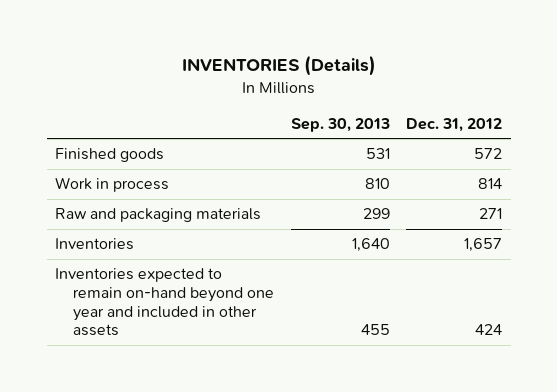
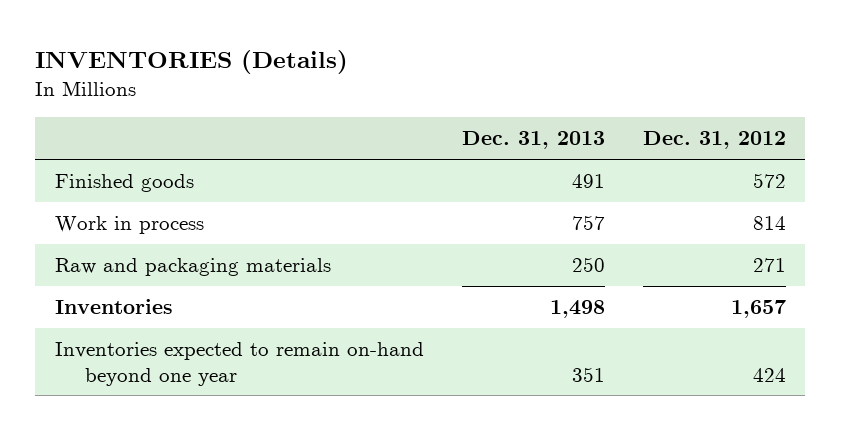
[290,117,390,132] Sep. 30, 2013 -> none
none -> [461,131,605,150] Dec. 31, 2013
[55,268,274,337] Inventories expected to remain on-hand beyond one year and included in other assets -> [54,342,424,386] Inventories expected to remain on-hand beyond one year

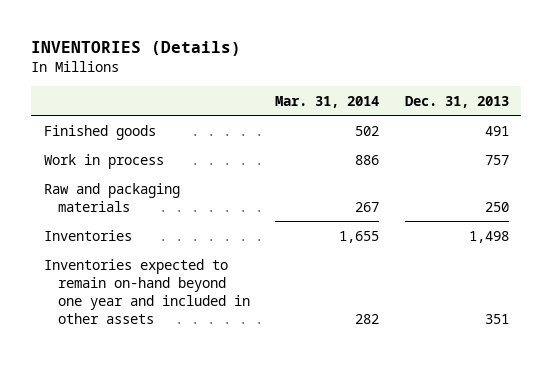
[643,131,787,150] Dec. 31, 2012 -> none
none -> [275,95,380,108] Mar. 31, 2014
[54,342,424,386] Inventories expected to remain on-hand beyond one year -> [43,258,250,324] Inventories expected to remain on-hand beyond one year and included in other assets

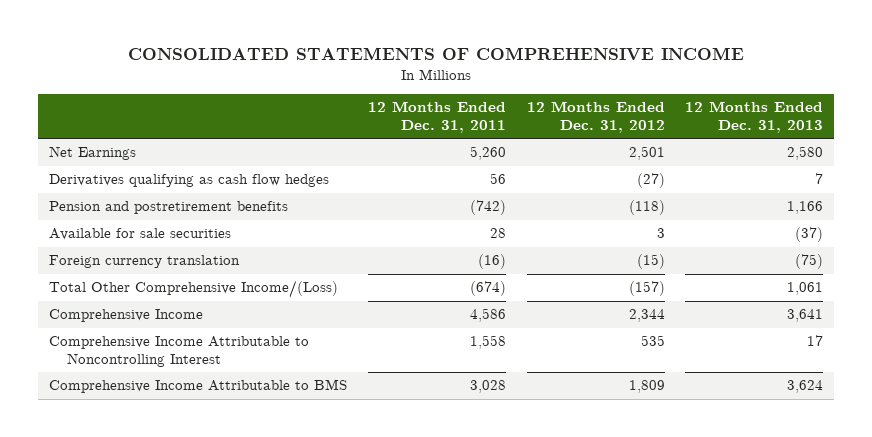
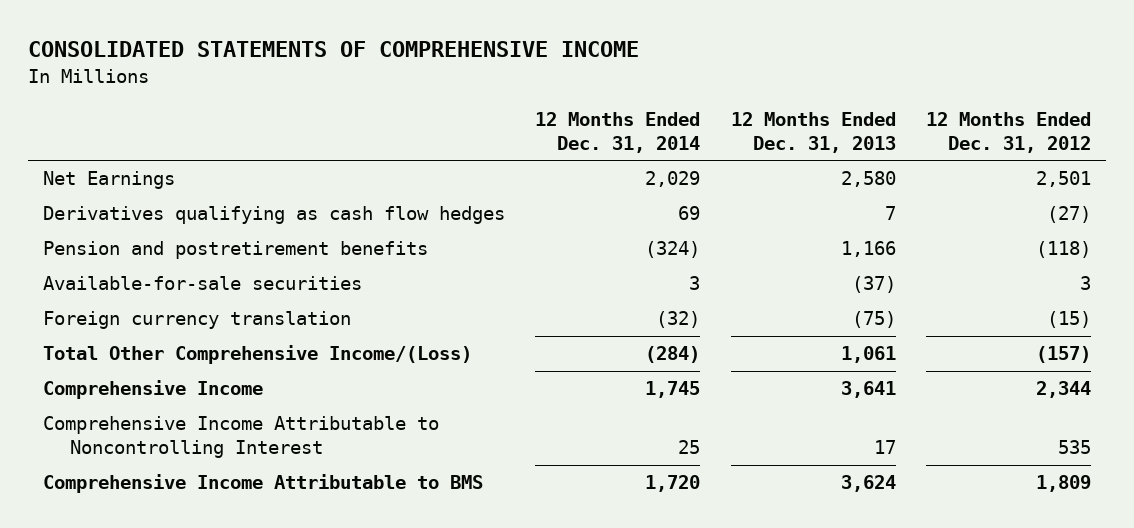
[367,101,506,133] 12 Months Ended Dec. 31, 2011 -> none
none -> [535,112,701,153] 12 Months Ended Dec. 31, 2014
[48,228,231,241] Available for sale securities -> [42,276,362,291] Available-for-sale securities

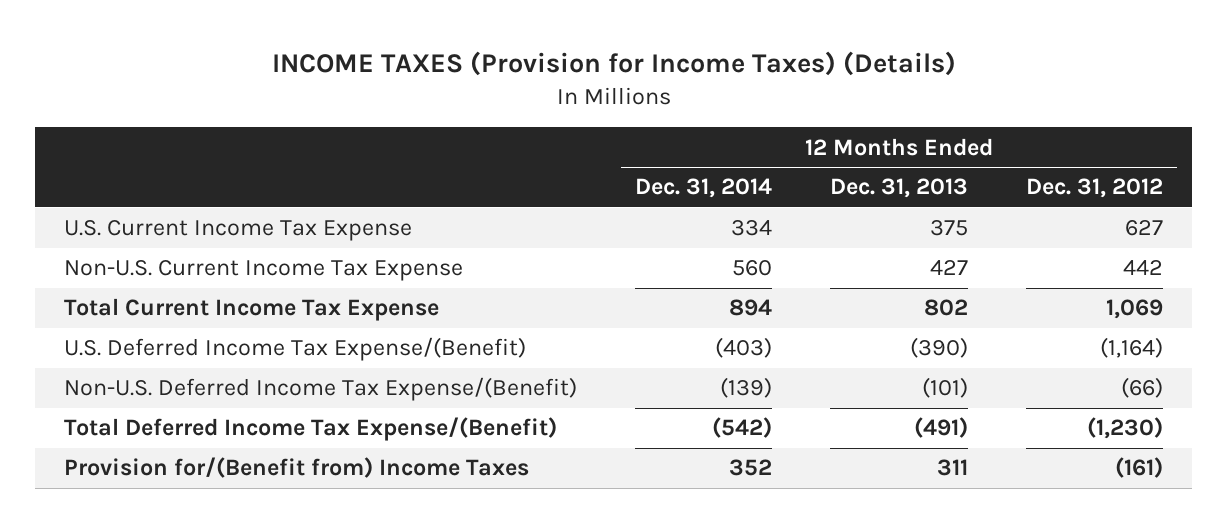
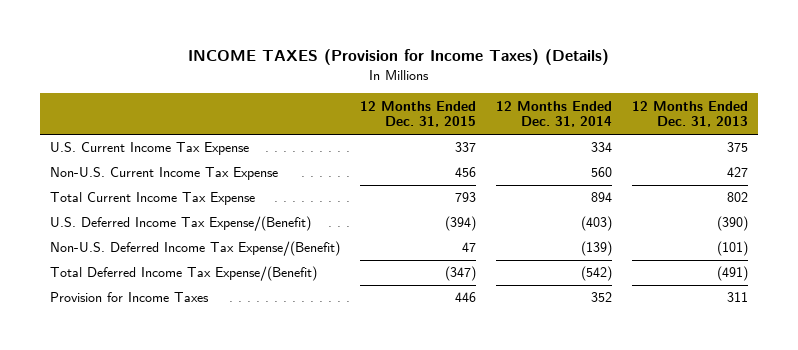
[1025,178,1163,199] Dec. 31, 2012 -> none
none -> [359,100,476,128] 12 Months Ended Dec. 31, 2015
[64,457,530,479] Provision for/(Benefit from) Income Taxes -> [49,292,209,303] Provision for Income Taxes

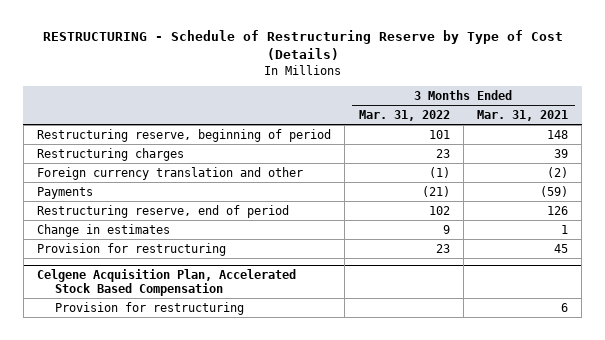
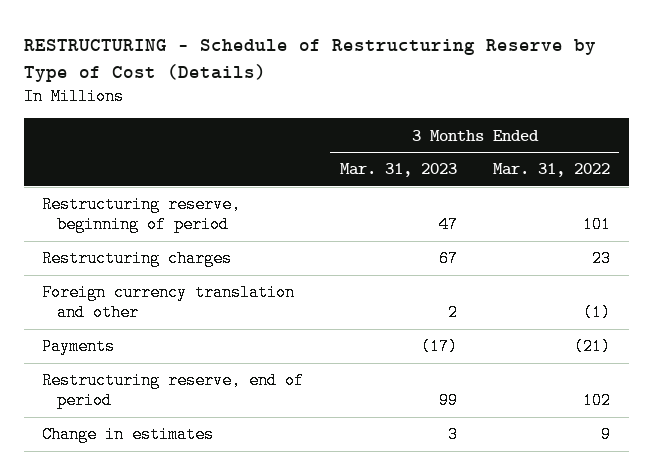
[476,109,568,121] Mar. 31, 2021 -> none
none -> [339,163,457,178] Mar. 31, 2023
[37,242,227,256] Provision for restructuring -> none
[37,268,297,297] Celgene Acquisition Plan, Accelerated Stock Based Compensation -> none
[54,301,244,315] Provision for restructuring -> none

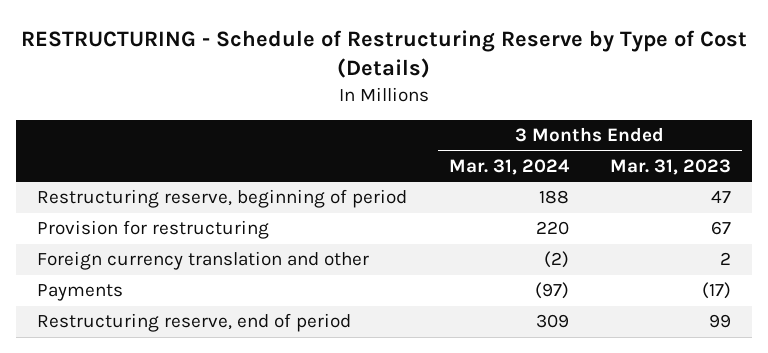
[493,163,611,178] Mar. 31, 2022 -> none
none -> [448,158,570,175] Mar. 31, 2024
[41,250,232,268] Restructuring charges -> [37,220,270,240] Provision for restructuring
[41,426,214,444] Change in estimates -> none

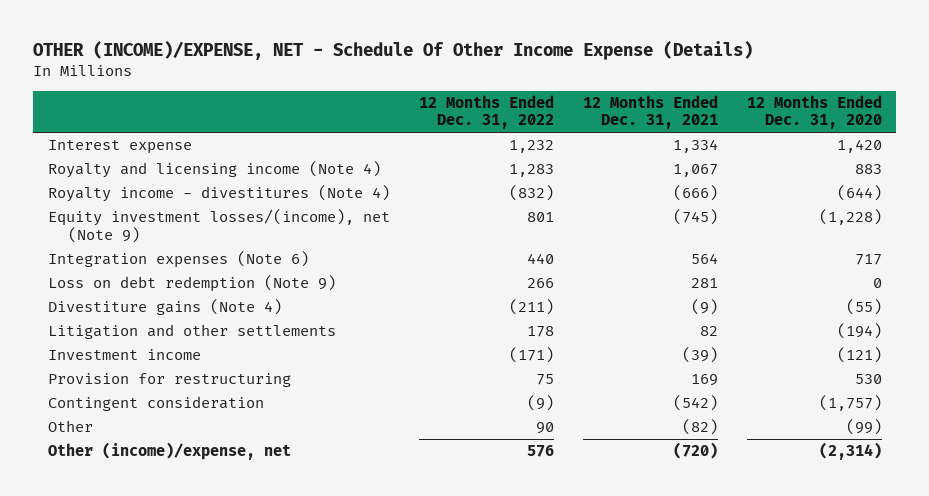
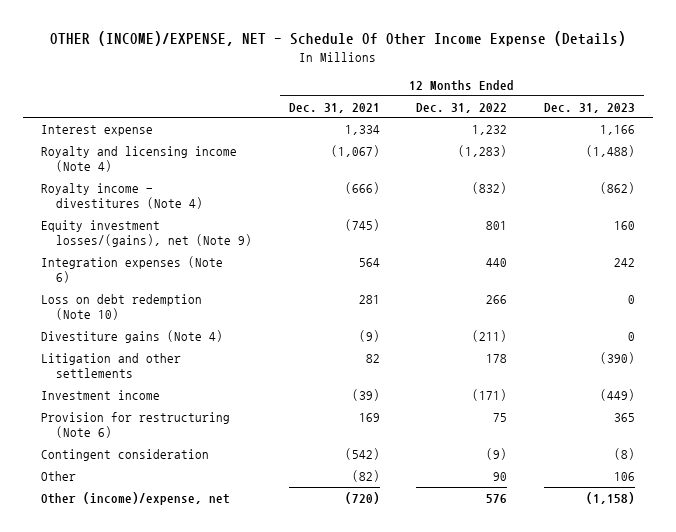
[746,94,882,130] 12 Months Ended Dec. 31, 2020 -> none
none -> [543,102,635,113] Dec. 31, 2023
[508,164,554,178] 1,283 -> [458,144,508,157] (1,283)
[672,164,718,178] 1,067 -> [330,144,380,157] (1,067)
[47,209,390,243] Equity investment losses/(income), net (Note 9) -> [41,219,253,248] Equity investment losses/(gains), net (Note 9)
[47,275,336,293] Loss on debt redemption (Note 9) -> [41,293,203,321] Loss on debt redemption (Note 10)
[47,373,291,388] Provision for restructuring -> [41,411,231,439] Provision for restructuring (Note 6)

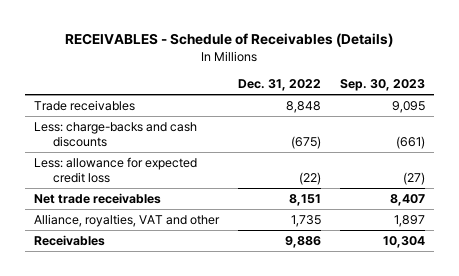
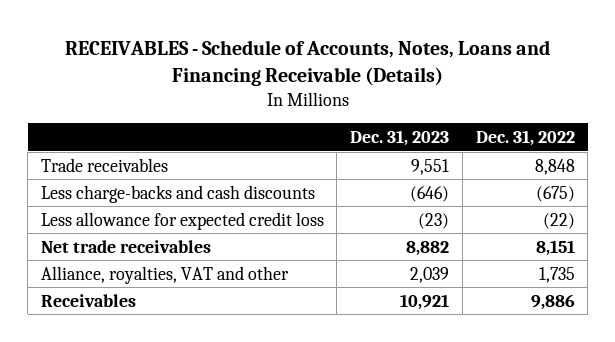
[65,32,394,47] RECEIVABLES - Schedule of Receivables (Details) -> [64,39,550,87] RECEIVABLES - Schedule of Accounts, Notes, Loans and Financing Receivable (Details)
[339,78,425,91] Sep. 30, 2023 -> none
none -> [350,130,450,147] Dec. 31, 2023
[34,122,198,147] Less: charge-backs and cash discounts -> [40,184,315,203] Less charge-backs and cash discounts
[34,157,198,183] Less: allowance for expected credit loss -> [40,211,324,230] Less allowance for expected credit loss

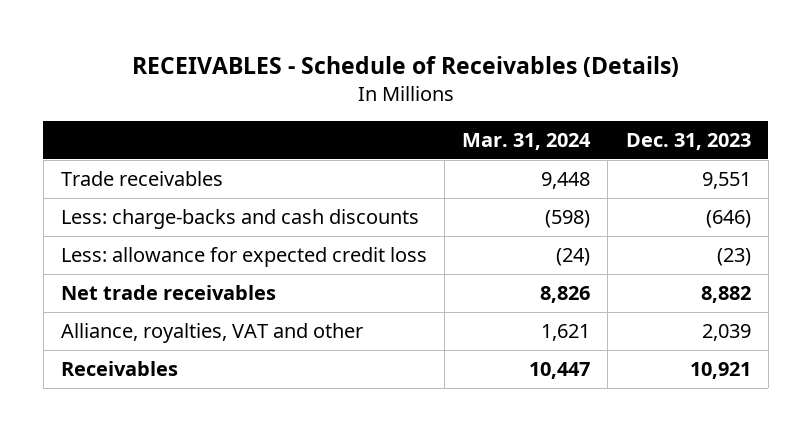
[64,39,550,87] RECEIVABLES - Schedule of Accounts, Notes, Loans and Financing Receivable (Details) -> [131,56,679,78] RECEIVABLES - Schedule of Receivables (Details)
[475,130,575,147] Dec. 31, 2022 -> none
none -> [462,132,592,150] Mar. 31, 2024
[40,184,315,203] Less charge-backs and cash discounts -> [61,209,420,230] Less: charge-backs and cash discounts
[40,211,324,230] Less allowance for expected credit loss -> [61,247,428,268] Less: allowance for expected credit loss

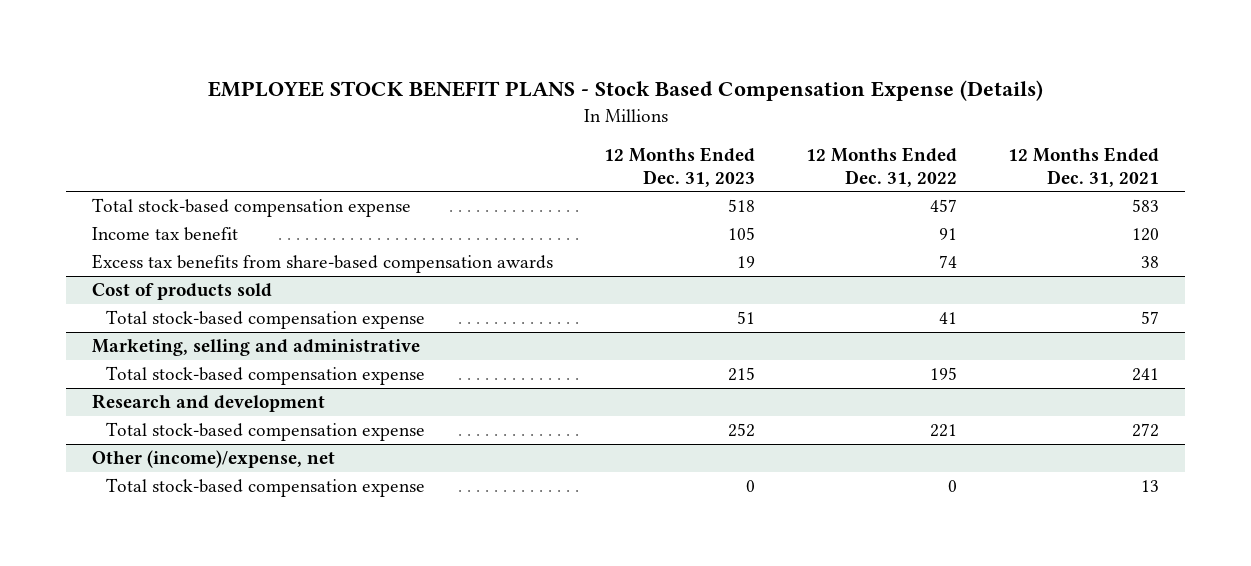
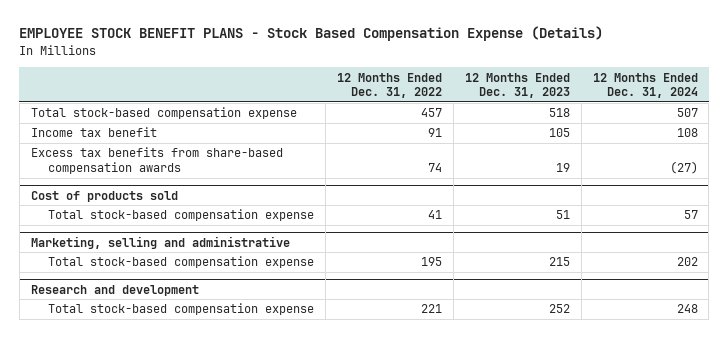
[1008,147,1160,187] 12 Months Ended Dec. 31, 2021 -> none
none -> [592,72,698,99] 12 Months Ended Dec. 31, 2024
[92,450,336,469] Other (income)/expense, net -> none
[105,478,425,498] Total stock-based compensation expense -> none

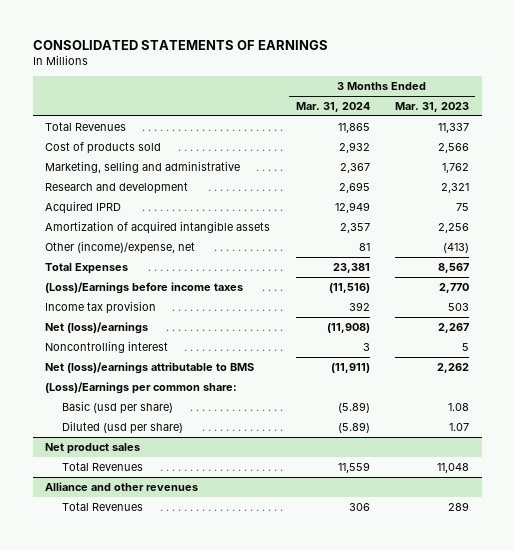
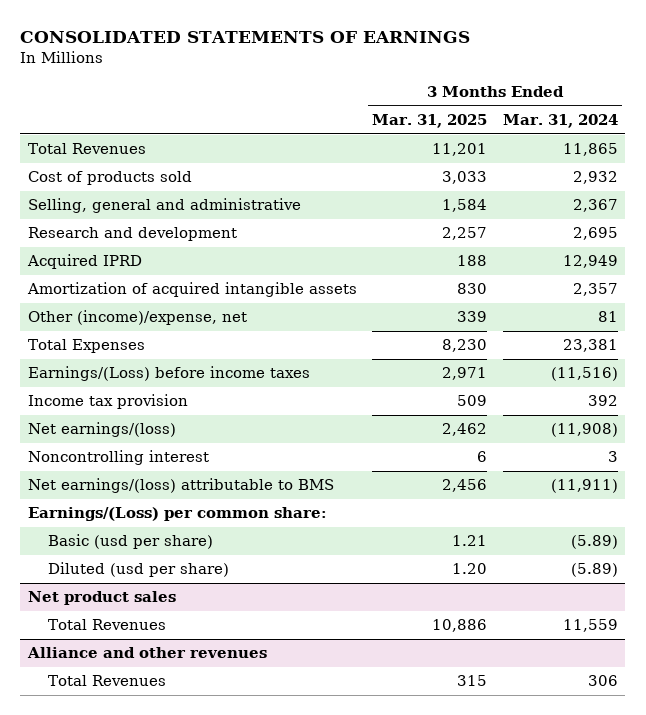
[394,101,469,112] Mar. 31, 2023 -> none
none -> [372,114,488,129] Mar. 31, 2025
[45,160,241,173] Marketing, selling and administrative -> [27,198,301,214] Selling, general and administrative
[45,281,244,294] (Loss)/Earnings before income taxes -> [27,366,310,382] Earnings/(Loss) before income taxes
[45,321,149,334] Net (loss)/earnings -> [27,422,176,438] Net earnings/(loss)
[45,361,255,374] Net (loss)/earnings attributable to BMS -> [27,478,334,494] Net earnings/(loss) attributable to BMS
[45,381,238,394] (Loss)/Earnings per common share: -> [27,507,327,522] Earnings/(Loss) per common share:

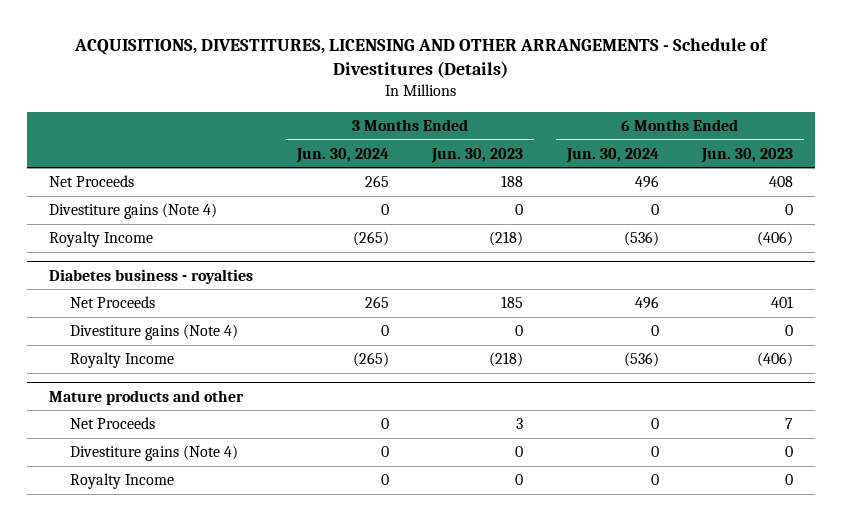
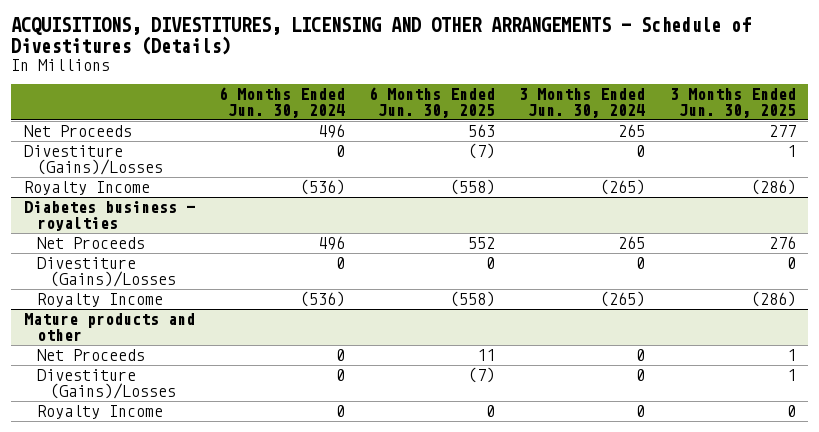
[431,147,524,163] Jun. 30, 2023 -> none
[701,147,794,163] Jun. 30, 2023 -> none
none -> [369,86,496,119] 6 Months Ended Jun. 30, 2025
none -> [669,87,796,119] 3 Months Ended Jun. 30, 2025
[49,203,218,220] Divestiture gains (Note 4) -> [23,144,163,176] Divestiture (Gains)/Losses
[70,324,239,341] Divestiture gains (Note 4) -> [36,256,177,288] Divestiture (Gains)/Losses
[70,445,239,462] Divestiture gains (Note 4) -> [36,368,177,400] Divestiture (Gains)/Losses

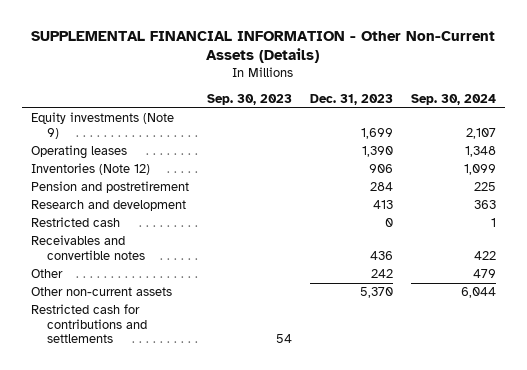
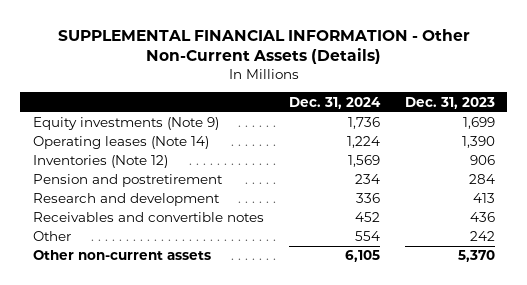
[206,93,292,105] Sep. 30, 2023 -> none
[410,93,496,105] Sep. 30, 2024 -> none
none -> [288,96,381,109] Dec. 31, 2024
[30,145,127,160] Operating leases -> [32,136,209,150] Operating leases (Note 14)
[30,217,120,228] Restricted cash -> none
[30,304,148,344] Restricted cash for contributions and settlements -> none

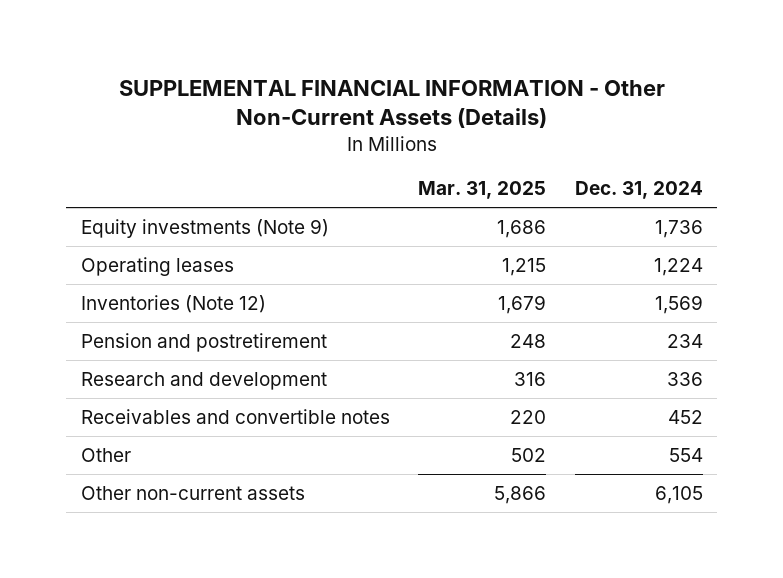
[404,96,495,109] Dec. 31, 2023 -> none
none -> [418,181,547,200] Mar. 31, 2025
[32,136,209,150] Operating leases (Note 14) -> [80,256,234,276] Operating leases

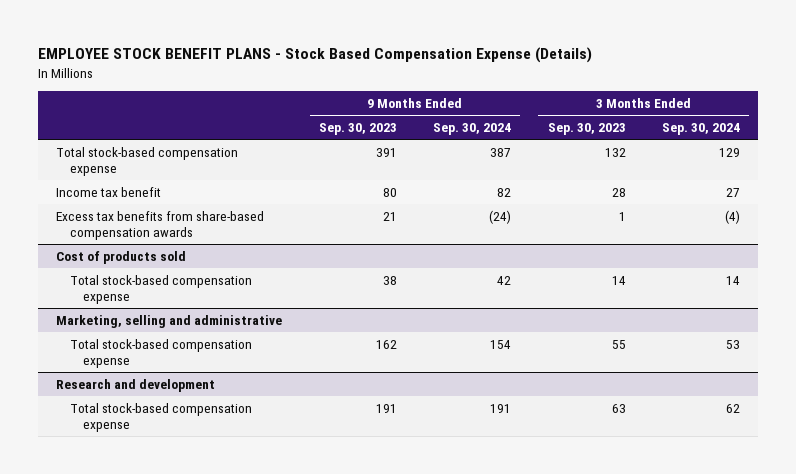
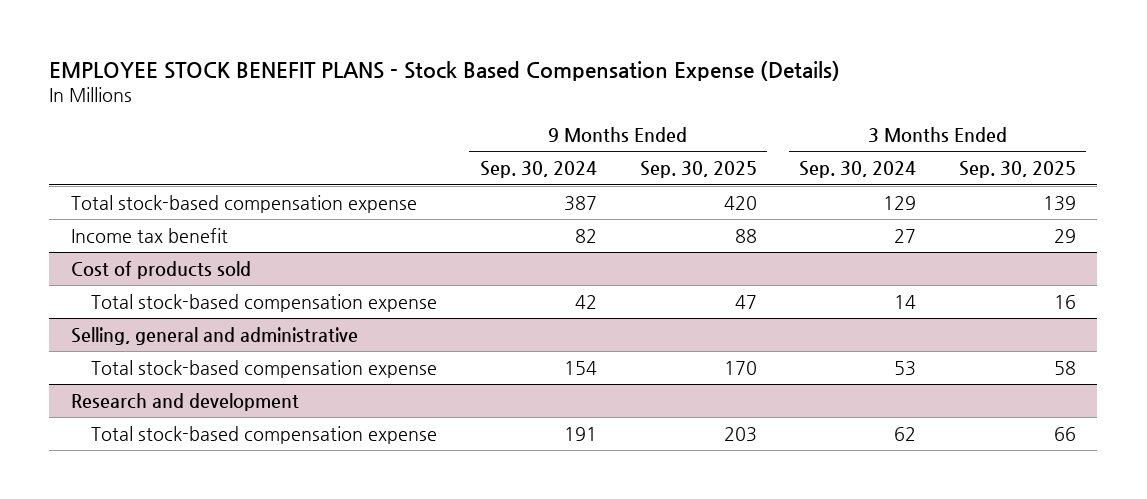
[318,123,397,136] Sep. 30, 2023 -> none
[547,123,626,136] Sep. 30, 2023 -> none
none -> [639,161,757,179] Sep. 30, 2025
none -> [958,161,1076,179] Sep. 30, 2025
[56,210,265,241] Excess tax benefits from share-based compensation awards -> none
[56,314,283,328] Marketing, selling and administrative -> [70,326,358,345] Selling, general and administrative

